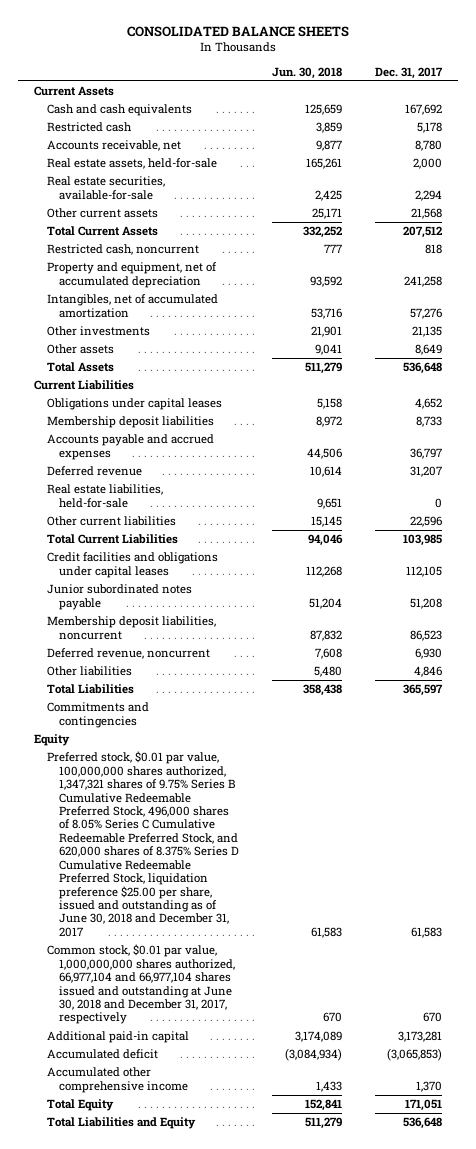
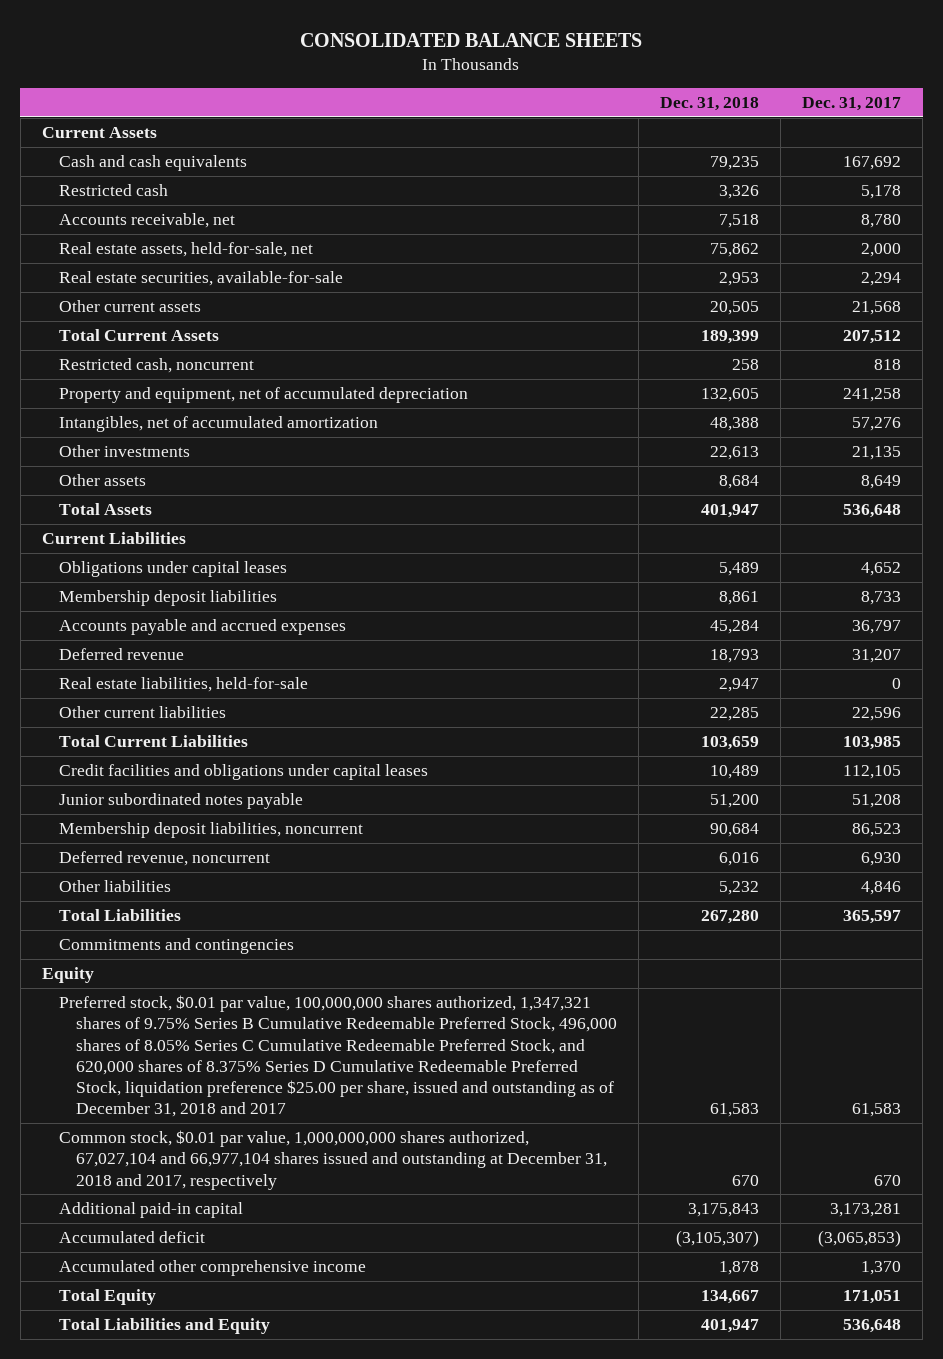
[271,66,342,79] Jun. 30, 2018 -> none
none -> [660,96,760,111] Dec. 31, 2018
[46,158,217,170] Real estate assets, held-for-sale -> [59,242,314,258] Real estate assets, held-for-sale, net
[46,751,239,937] Preferred stock, $0.01 par value, 100,000,000 shares authorized, 1,347,321 shares of 9.75% Series B Cumulative Redeemable Preferred Stock, 496,000 shares of 8.05% Series C Cumulative Redeemable Preferred Stock, and 620,000 shares of 8.375% Series D Cumulative Redeemable Preferred Stock, liquidation preference $25.00 per share, issued and outstanding as of June 30, 2018 and December 31, 2017 -> [59,995,618,1118] Preferred stock, $0.01 par value, 100,000,000 shares authorized, 1,347,321 shares of 9.75% Series B Cumulative Redeemable Preferred Stock, 496,000 shares of 8.05% Series C Cumulative Redeemable Preferred Stock, and 620,000 shares of 8.375% Series D Cumulative Redeemable Preferred Stock, liquidation preference $25.00 per share, issued and outstanding as of December 31, 2018 and 2017
[46,944,235,1025] Common stock, $0.01 par value, 1,000,000,000 shares authorized, 66,977,104 and 66,977,104 shares issued and outstanding at June 30, 2018 and December 31, 2017, respectively -> [59,1130,608,1190] Common stock, $0.01 par value, 1,000,000,000 shares authorized, 67,027,104 and 66,977,104 shares issued and outstanding at December 31, 2018 and 2017, respectively

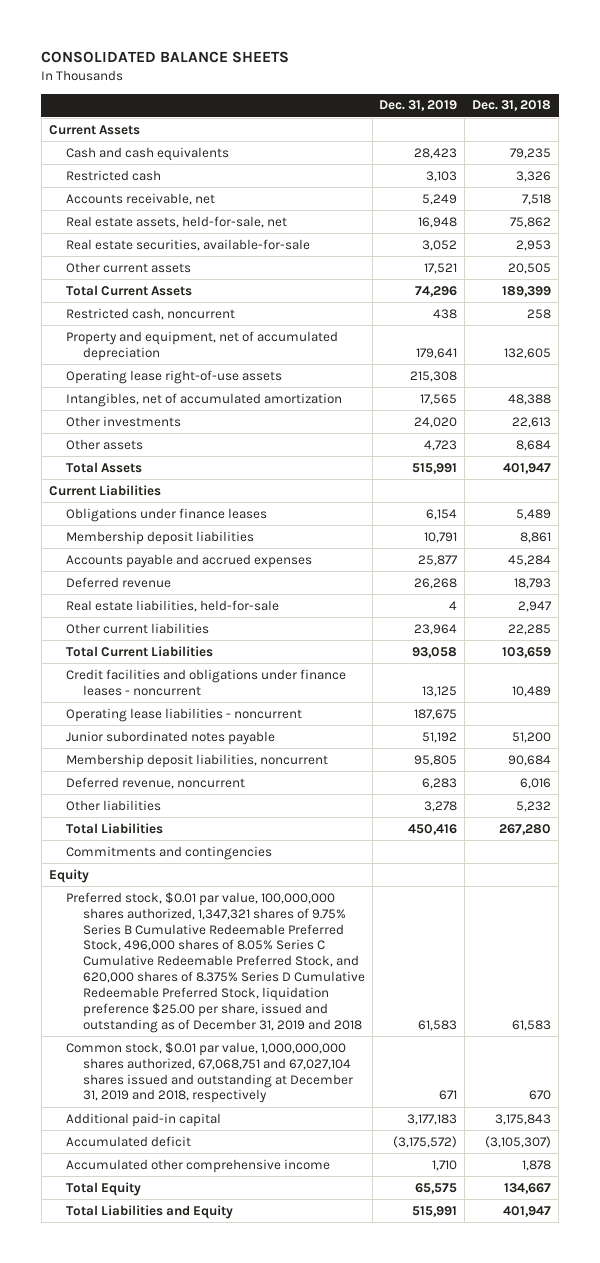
[802,96,902,111] Dec. 31, 2017 -> none
none -> [379,100,458,112] Dec. 31, 2019
none -> [65,369,282,384] Operating lease right-of-use assets
[59,561,288,578] Obligations under capital leases -> [65,507,267,522] Obligations under finance leases
[59,764,429,781] Credit facilities and obligations under capital leases -> [65,668,346,696] Credit facilities and obligations under finance leases - noncurrent
none -> [65,707,302,722] Operating lease liabilities - noncurrent
[59,995,618,1118] Preferred stock, $0.01 par value, 100,000,000 shares authorized, 1,347,321 shares of 9.75% Series B Cumulative Redeemable Preferred Stock, 496,000 shares of 8.05% Series C Cumulative Redeemable Preferred Stock, and 620,000 shares of 8.375% Series D Cumulative Redeemable Preferred Stock, liquidation preference $25.00 per share, issued and outstanding as of December 31, 2018 and 2017 -> [65,891,365,1034] Preferred stock, $0.01 par value, 100,000,000 shares authorized, 1,347,321 shares of 9.75% Series B Cumulative Redeemable Preferred Stock, 496,000 shares of 8.05% Series C Cumulative Redeemable Preferred Stock, and 620,000 shares of 8.375% Series D Cumulative Redeemable Preferred Stock, liquidation preference $25.00 per share, issued and outstanding as of December 31, 2019 and 2018
[59,1130,608,1190] Common stock, $0.01 par value, 1,000,000,000 shares authorized, 67,027,104 and 66,977,104 shares issued and outstanding at December 31, 2018 and 2017, respectively -> [65,1041,353,1104] Common stock, $0.01 par value, 1,000,000,000 shares authorized, 67,068,751 and 67,027,104 shares issued and outstanding at December 31, 2019 and 2018, respectively

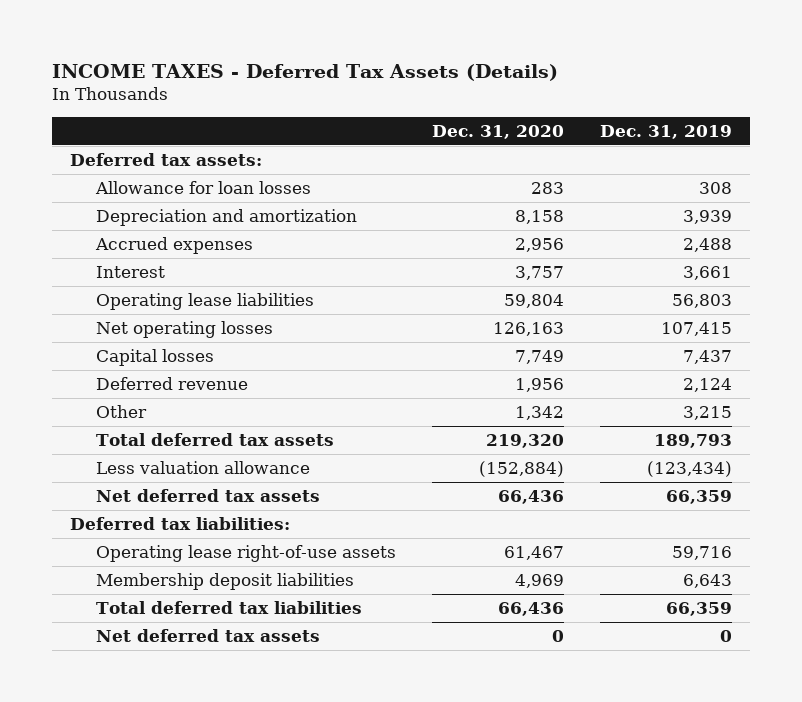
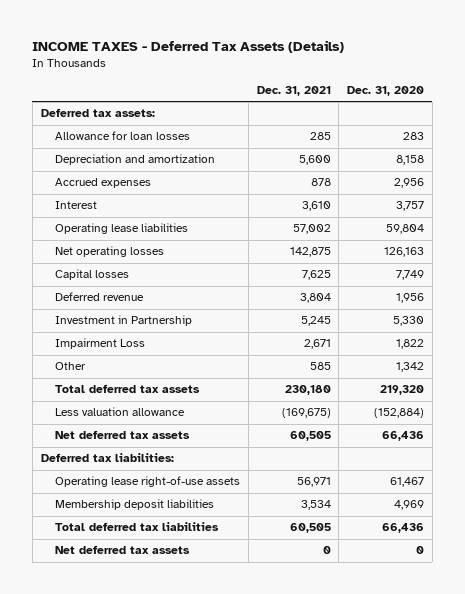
[600,125,733,140] Dec. 31, 2019 -> none
none -> [256,86,331,97] Dec. 31, 2021
none -> [55,315,193,327] Investment in Partnership
none -> [55,338,146,350] Impairment Loss

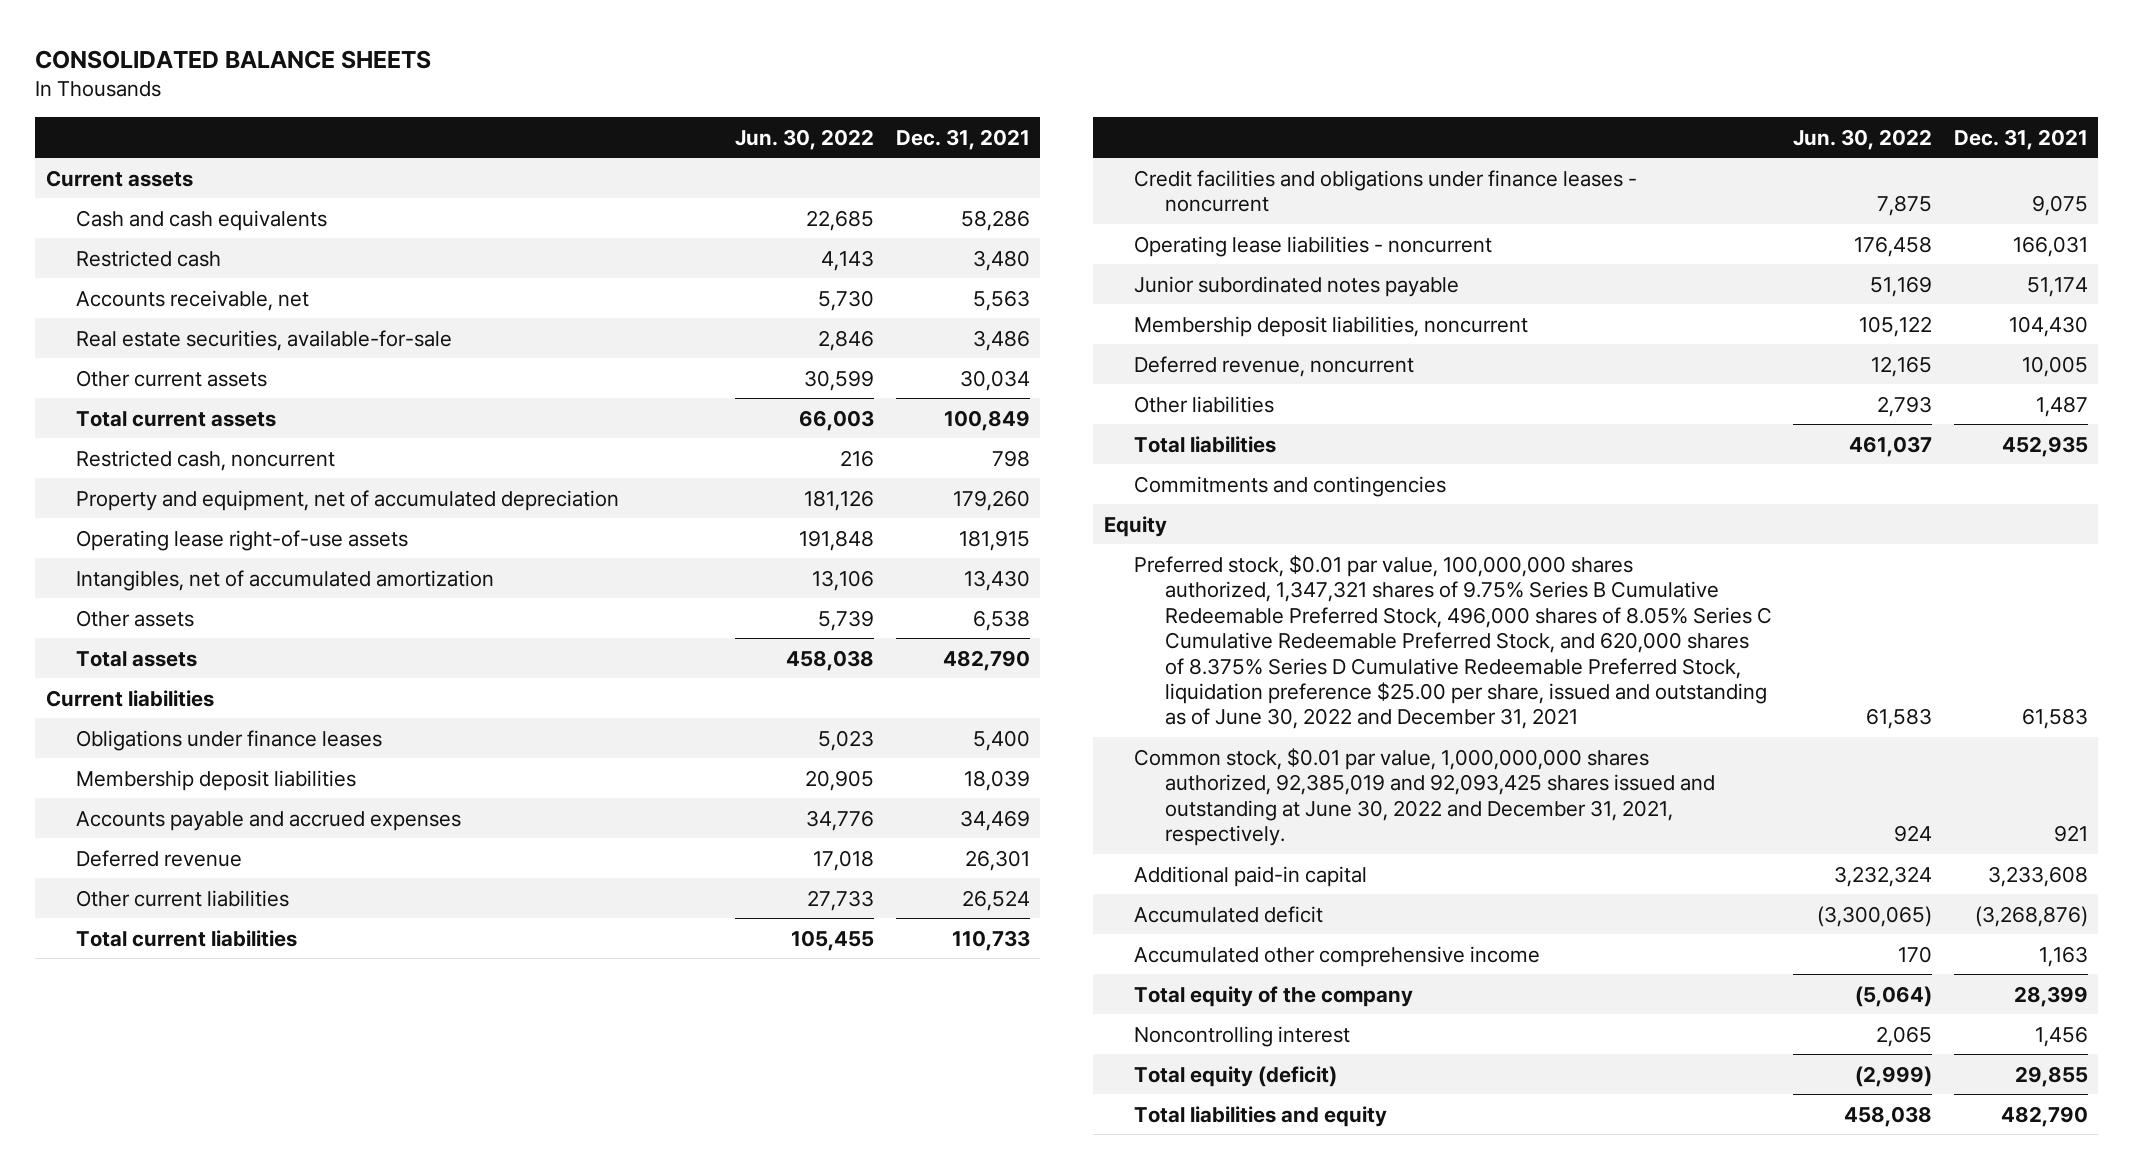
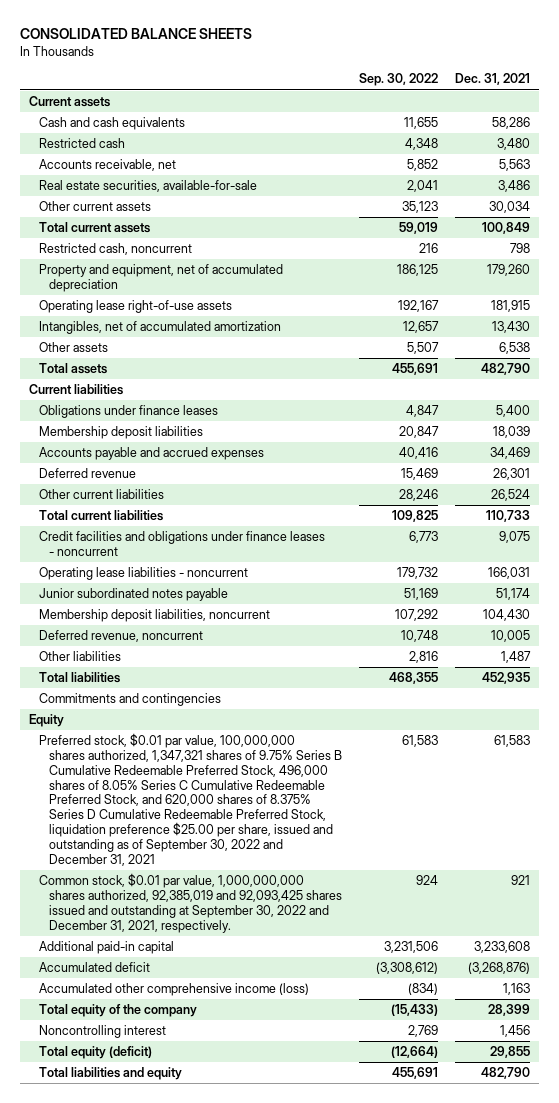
[735,128,875,150] Jun. 30, 2022 -> none
none -> [359,73,439,87] Sep. 30, 2022
[1134,554,1772,730] Preferred stock, $0.01 par value, 100,000,000 shares authorized, 1,347,321 shares of 9.75% Series B Cumulative Redeemable Preferred Stock, 496,000 shares of 8.05% Series C Cumulative Redeemable Preferred Stock, and 620,000 shares of 8.375% Series D Cumulative Redeemable Preferred Stock, liquidation preference $25.00 per share, issued and outstanding as of June 30, 2022 and December 31, 2021 -> [38,733,342,866] Preferred stock, $0.01 par value, 100,000,000 shares authorized, 1,347,321 shares of 9.75% Series B Cumulative Redeemable Preferred Stock, 496,000 shares of 8.05% Series C Cumulative Redeemable Preferred Stock, and 620,000 shares of 8.375% Series D Cumulative Redeemable Preferred Stock, liquidation preference $25.00 per share, issued and outstanding as of September 30, 2022 and December 31, 2021
[1134,747,1715,847] Common stock, $0.01 par value, 1,000,000,000 shares authorized, 92,385,019 and 92,093,425 shares issued and outstanding at June 30, 2022 and December 31, 2021, respectively. -> [38,873,342,933] Common stock, $0.01 par value, 1,000,000,000 shares authorized, 92,385,019 and 92,093,425 shares issued and outstanding at September 30, 2022 and December 31, 2021, respectively.
[1134,945,1541,967] Accumulated other comprehensive income -> [38,983,309,997] Accumulated other comprehensive income (loss)

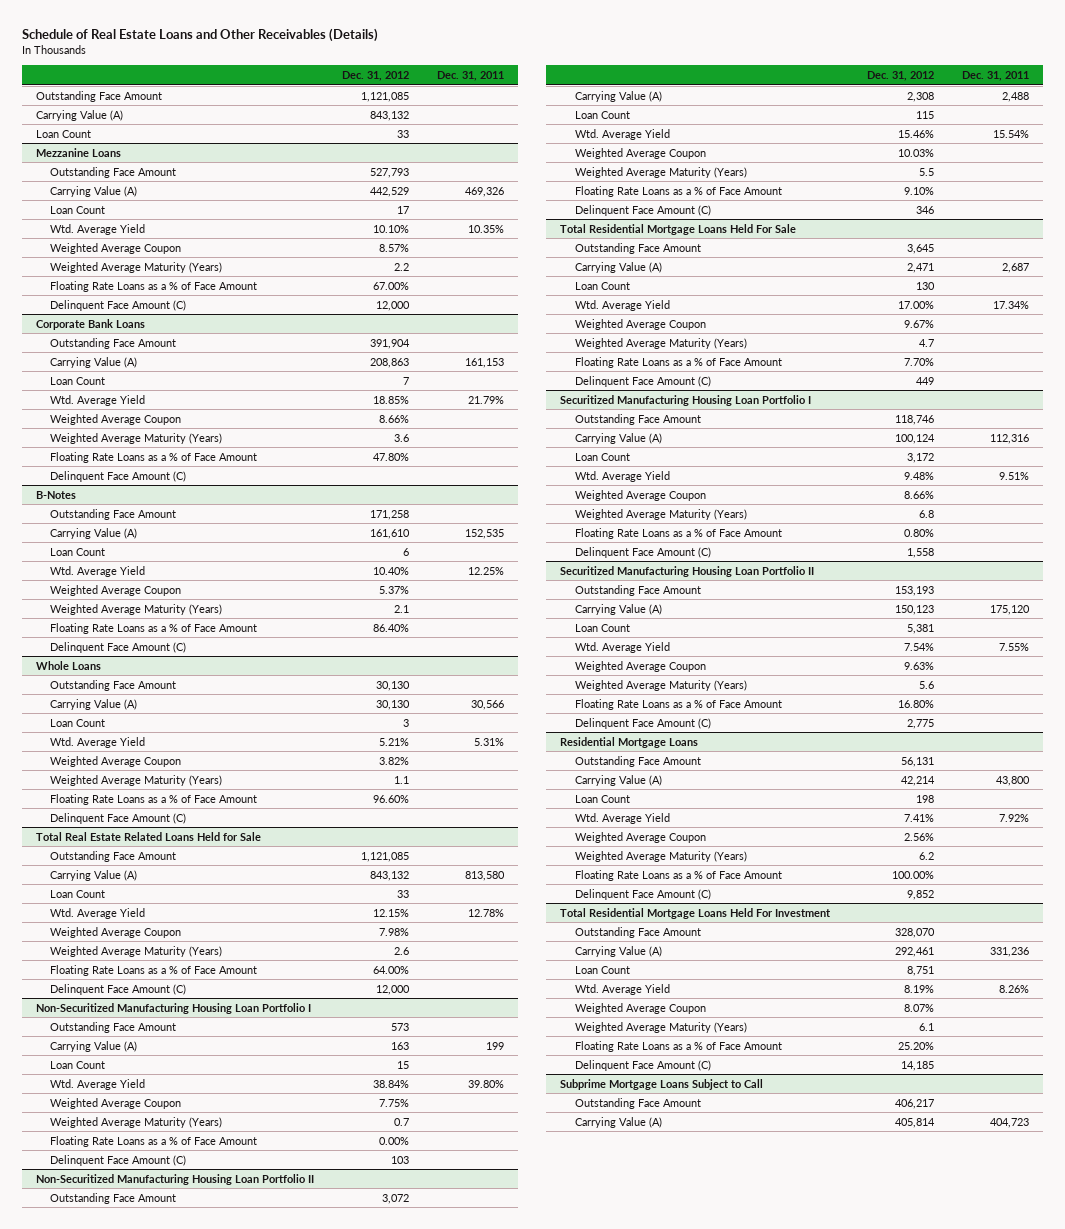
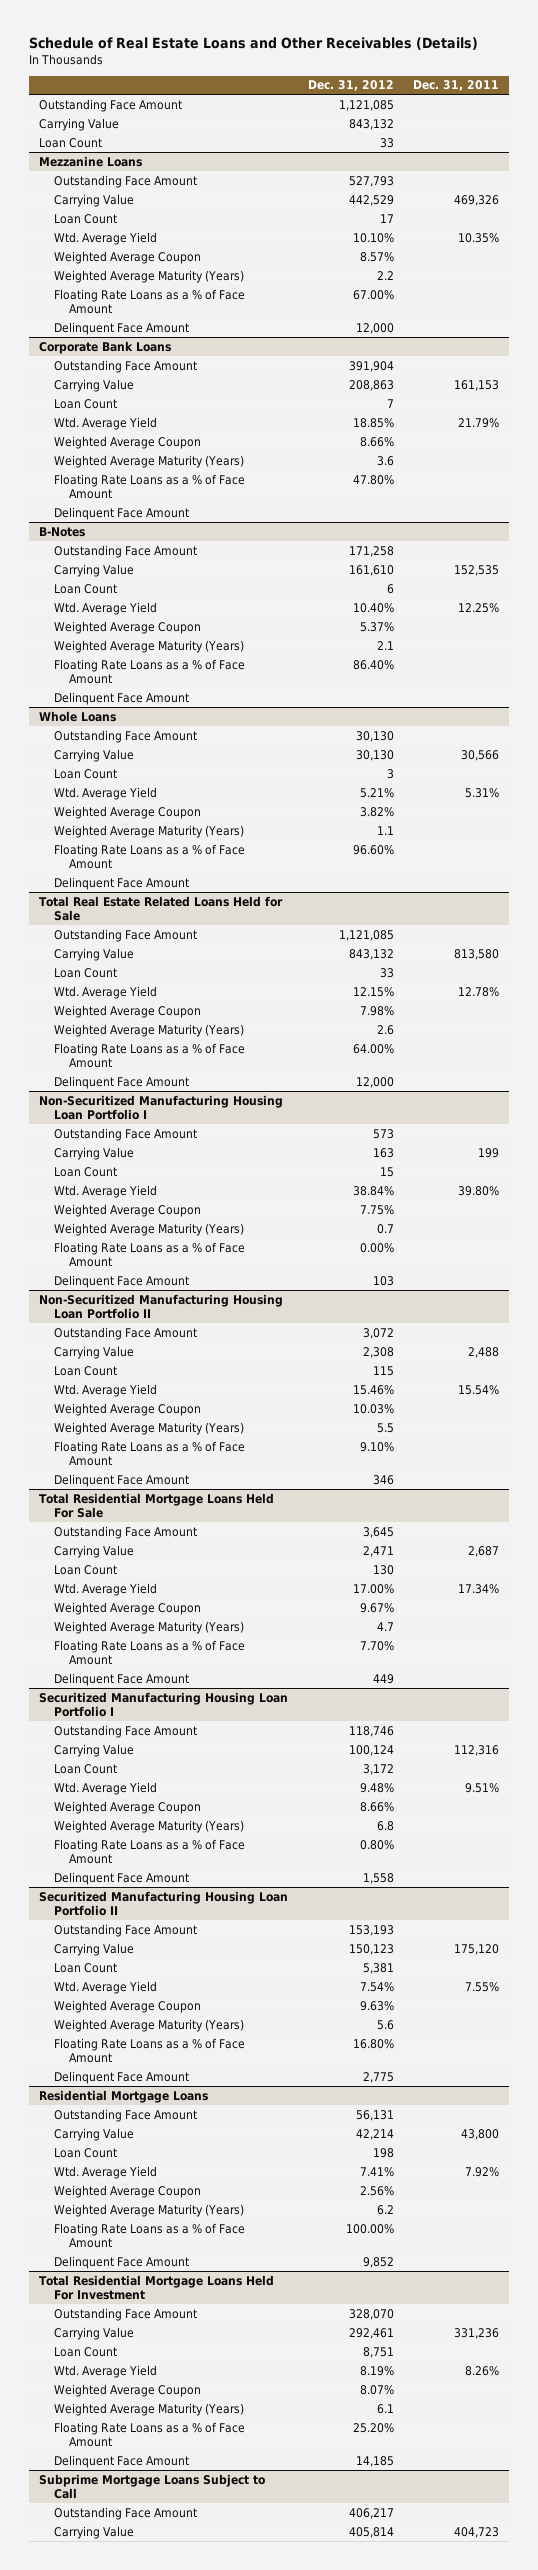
[35,109,123,121] Carrying Value (A) -> [39,117,120,131] Carrying Value
[50,185,138,197] Carrying Value (A) -> [54,193,135,207] Carrying Value
[50,299,187,311] Delinquent Face Amount (C) -> [54,321,190,335] Delinquent Face Amount
[50,356,138,368] Carrying Value (A) -> [54,378,135,392] Carrying Value
[50,470,187,482] Delinquent Face Amount (C) -> [54,506,190,520] Delinquent Face Amount
[50,527,138,539] Carrying Value (A) -> [54,563,135,577] Carrying Value
[50,641,187,653] Delinquent Face Amount (C) -> [54,691,190,705] Delinquent Face Amount
[50,698,138,710] Carrying Value (A) -> [54,748,135,762] Carrying Value
[50,812,187,824] Delinquent Face Amount (C) -> [54,876,190,890] Delinquent Face Amount
[50,869,138,881] Carrying Value (A) -> [54,947,135,961] Carrying Value
[50,983,187,995] Delinquent Face Amount (C) -> [54,1075,190,1089] Delinquent Face Amount
[50,1040,138,1052] Carrying Value (A) -> [54,1146,135,1160] Carrying Value
[50,1154,187,1166] Delinquent Face Amount (C) -> [54,1274,190,1288] Delinquent Face Amount
[574,90,662,102] Carrying Value (A) -> [54,1345,135,1359] Carrying Value
[574,204,711,216] Delinquent Face Amount (C) -> [54,1473,190,1487] Delinquent Face Amount
[574,261,662,273] Carrying Value (A) -> [54,1544,135,1558] Carrying Value
[574,375,711,387] Delinquent Face Amount (C) -> [54,1672,190,1686] Delinquent Face Amount
[574,432,662,444] Carrying Value (A) -> [54,1743,135,1757] Carrying Value
[574,546,711,558] Delinquent Face Amount (C) -> [54,1871,190,1885] Delinquent Face Amount
[574,603,662,615] Carrying Value (A) -> [54,1942,135,1956] Carrying Value
[574,717,711,729] Delinquent Face Amount (C) -> [54,2070,190,2084] Delinquent Face Amount
[574,774,662,786] Carrying Value (A) -> [54,2127,135,2141] Carrying Value
[574,888,711,900] Delinquent Face Amount (C) -> [54,2255,190,2269] Delinquent Face Amount
[574,945,662,957] Carrying Value (A) -> [54,2326,135,2340] Carrying Value
[574,1059,711,1071] Delinquent Face Amount (C) -> [54,2454,190,2468] Delinquent Face Amount
[574,1116,662,1128] Carrying Value (A) -> [54,2525,135,2539] Carrying Value

